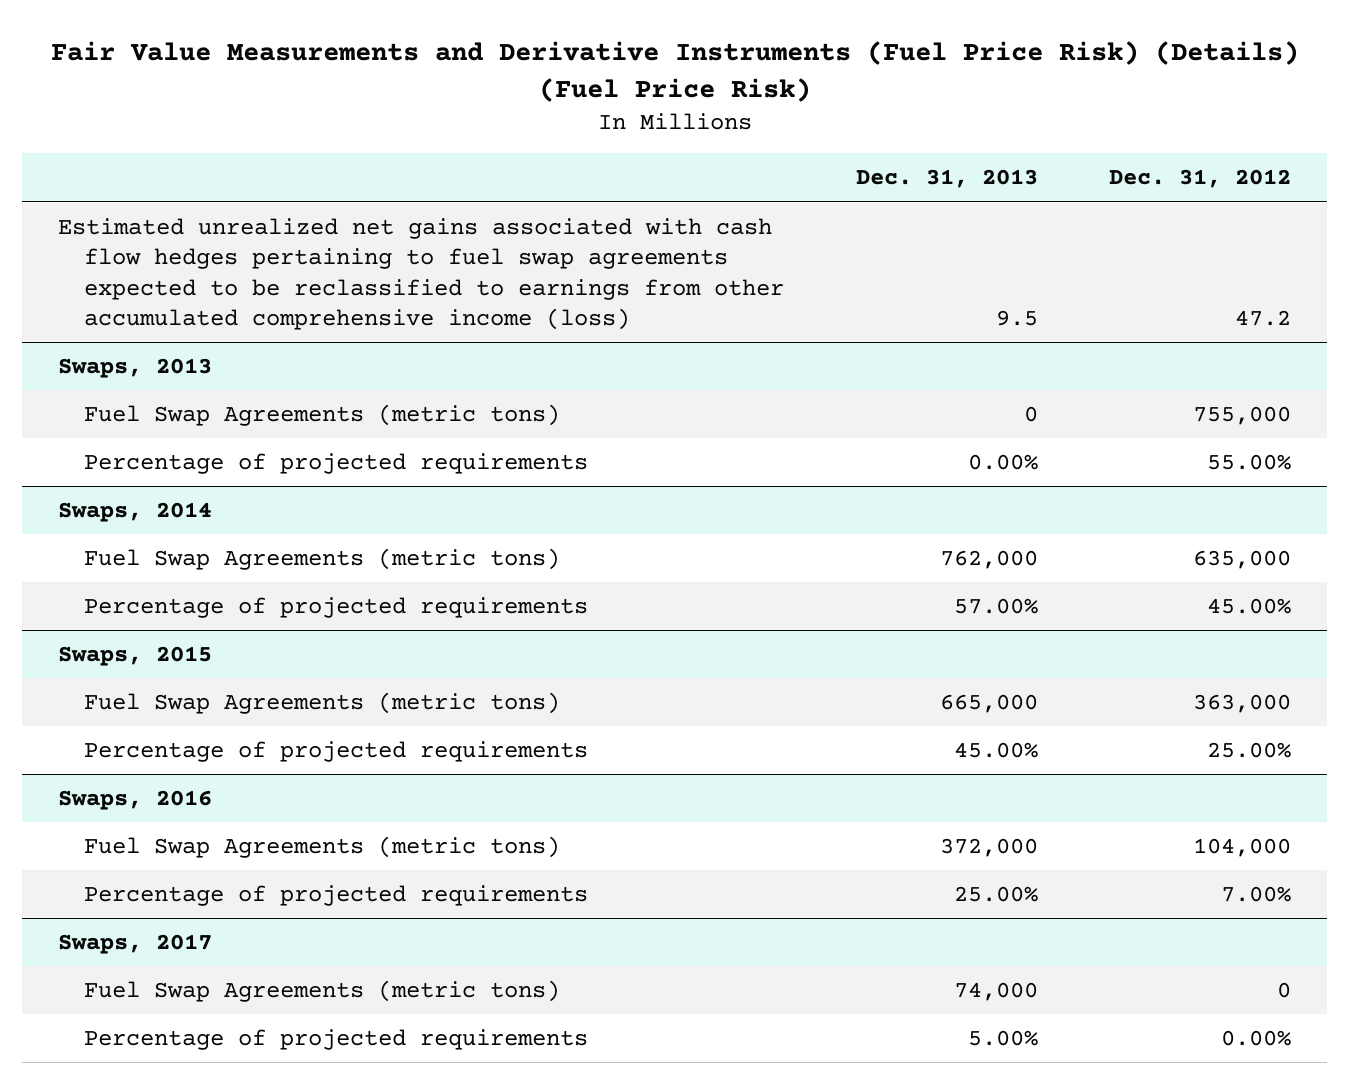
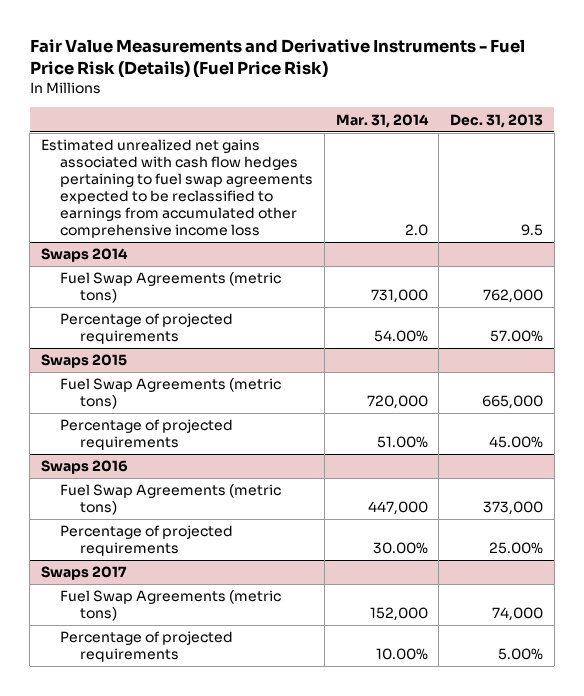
[50,40,1299,102] Fair Value Measurements and Derivative Instruments (Fuel Price Risk) (Details) (Fuel Price Risk) -> [29,38,525,78] Fair Value Measurements and Derivative Instruments - Fuel Price Risk (Details) (Fuel Price Risk)
[1109,169,1292,189] Dec. 31, 2012 -> none
none -> [335,113,429,128] Mar. 31, 2014
[58,358,213,379] Swaps, 2013 -> none
[84,404,561,427] Fuel Swap Agreements (metric tons) -> none
[84,453,589,475] Percentage of projected requirements -> none
[58,218,785,330] Estimated unrealized net gains associated with cash flow hedges pertaining to fuel swap agreements expected to be reclassified to earnings from other accumulated comprehensive income (loss) -> [40,139,314,239] Estimated unrealized net gains associated with cash flow hedges pertaining to fuel swap agreements expected to be reclassified to earnings from accumulated other comprehensive income loss
[58,502,213,523] Swaps, 2014 -> [40,248,128,263] Swaps 2014
[58,646,213,667] Swaps, 2015 -> [40,354,127,369] Swaps 2015
[58,790,213,811] Swaps, 2016 -> [40,460,128,475] Swaps 2016
[939,838,1038,858] 372,000 -> [482,501,543,516] 373,000
[58,934,213,955] Swaps, 2017 -> [40,566,127,581] Swaps 2017

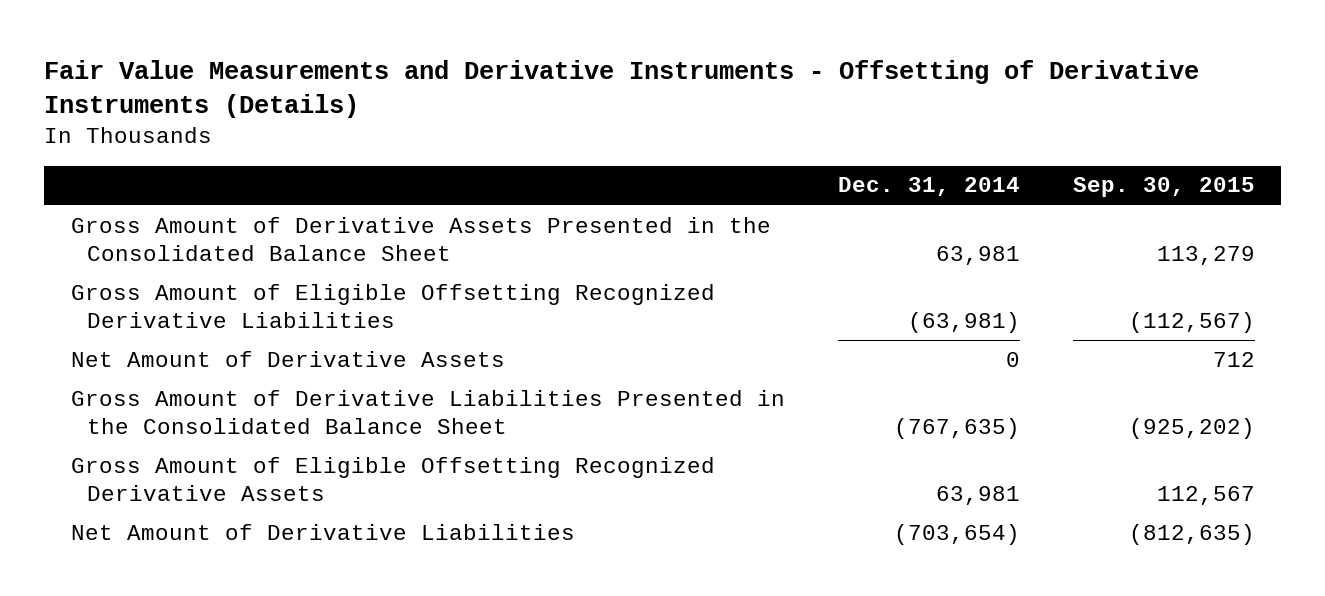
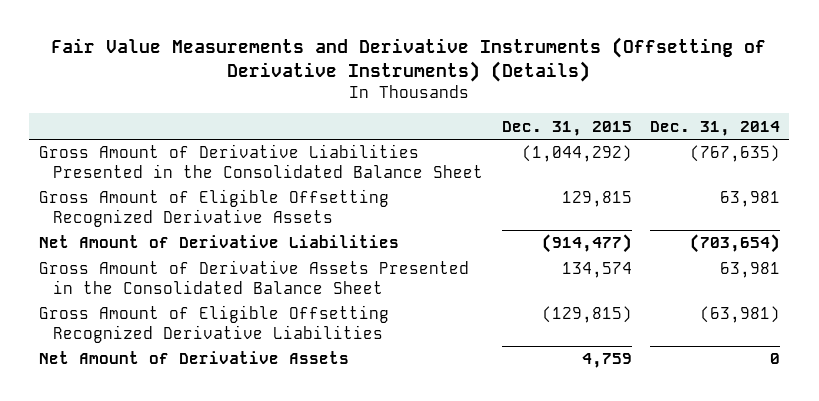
[44,59,1200,119] Fair Value Measurements and Derivative Instruments - Offsetting of Derivative Instruments (Details) -> [51,37,767,83] Fair Value Measurements and Derivative Instruments (Offsetting of Derivative Instruments) (Details)
[1072,177,1255,198] Sep. 30, 2015 -> none
none -> [501,120,632,136] Dec. 31, 2015
[70,216,771,261] Gross Amount of Derivative Assets Presented in the Consolidated Balance Sheet -> [38,260,469,294] Gross Amount of Derivative Assets Presented in the Consolidated Balance Sheet
[70,283,715,328] Gross Amount of Eligible Offsetting Recognized Derivative Liabilities -> [38,305,389,343] Gross Amount of Eligible Offsetting Recognized Derivative Liabilities
[70,350,505,367] Net Amount of Derivative Assets -> [38,351,349,365] Net Amount of Derivative Assets

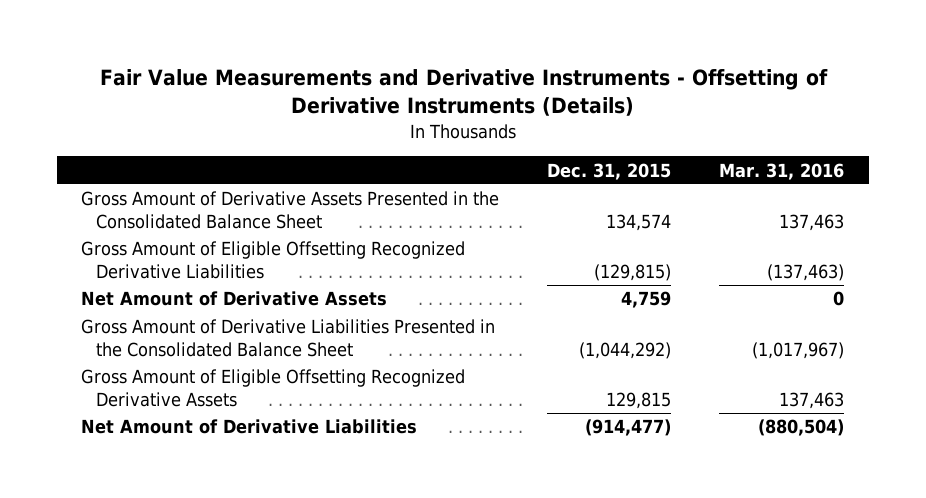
[51,37,767,83] Fair Value Measurements and Derivative Instruments (Offsetting of Derivative Instruments) (Details) -> [99,69,828,117] Fair Value Measurements and Derivative Instruments - Offsetting of Derivative Instruments (Details)
[650,120,781,136] Dec. 31, 2014 -> none
none -> [719,162,845,180] Mar. 31, 2016
[38,144,483,178] Gross Amount of Derivative Liabilities Presented in the Consolidated Balance Sheet -> [81,319,496,357] Gross Amount of Derivative Liabilities Presented in the Consolidated Balance Sheet
[38,189,389,227] Gross Amount of Eligible Offsetting Recognized Derivative Assets -> [81,369,466,407] Gross Amount of Eligible Offsetting Recognized Derivative Assets
[38,235,399,249] Net Amount of Derivative Liabilities -> [81,419,418,435] Net Amount of Derivative Liabilities

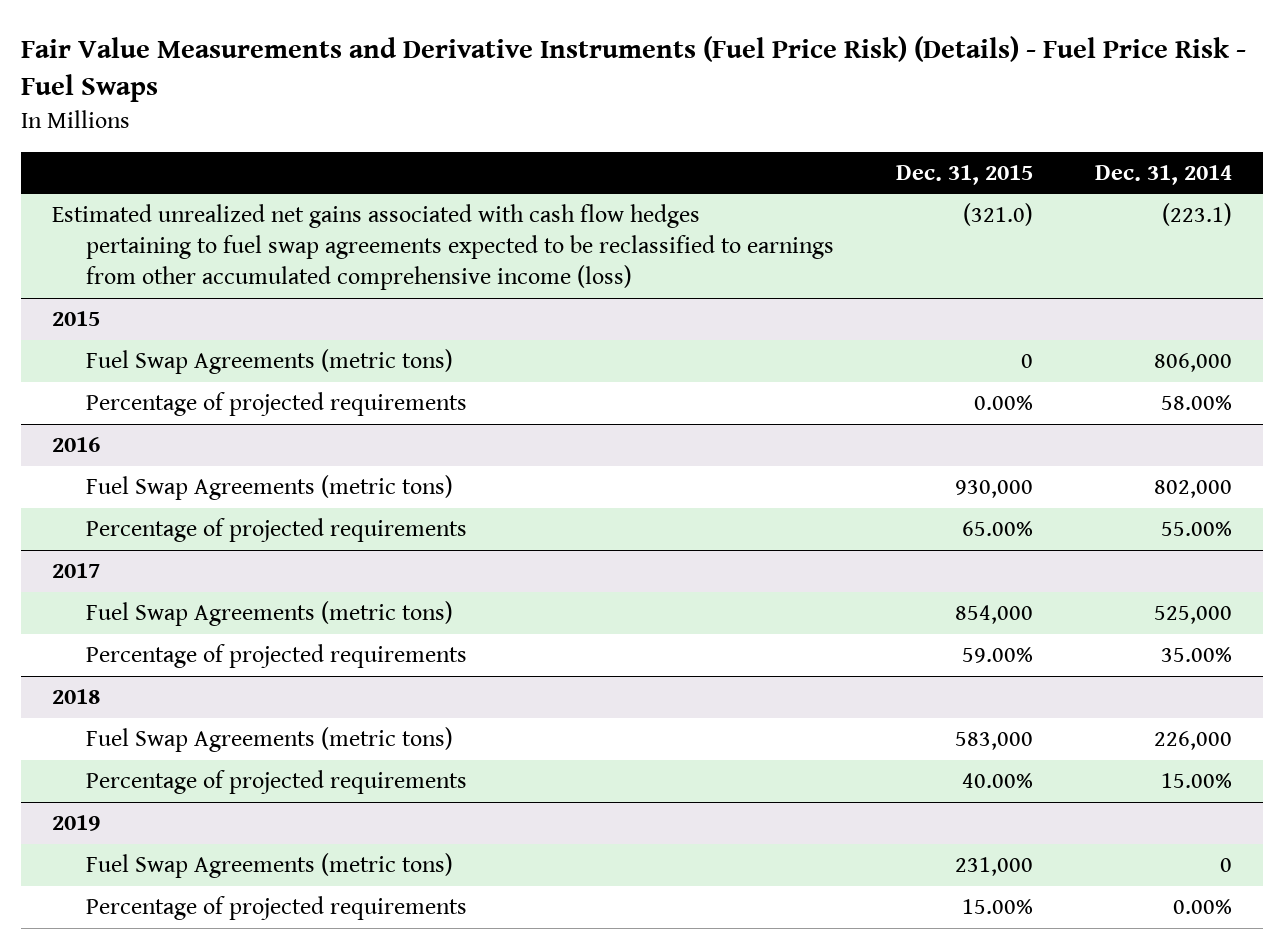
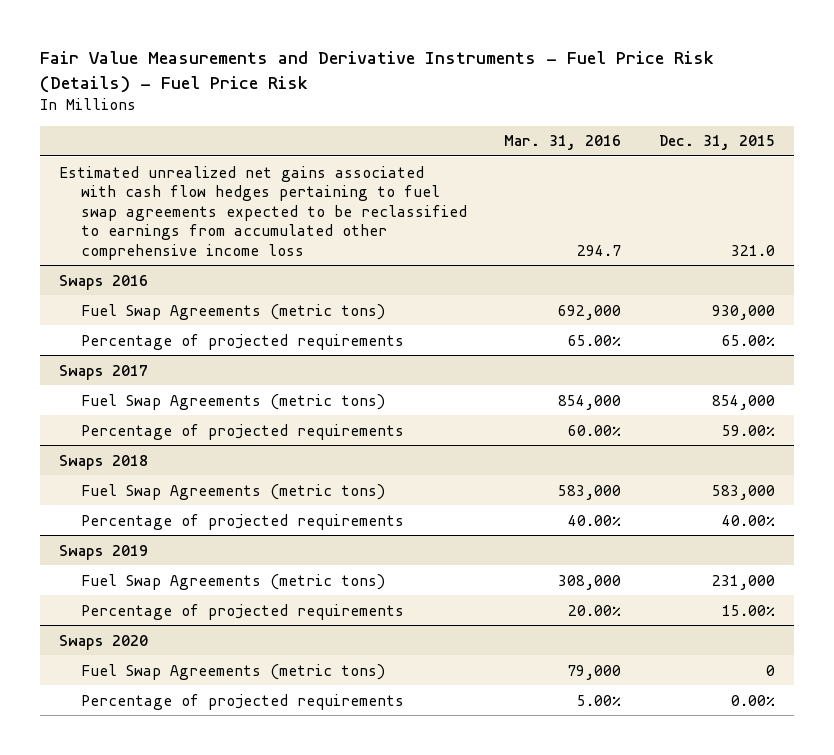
[20,36,1246,103] Fair Value Measurements and Derivative Instruments (Fuel Price Risk) (Details) - Fuel Price Risk - Fuel Swaps -> [40,51,715,93] Fair Value Measurements and Derivative Instruments - Fuel Price Risk (Details) - Fuel Price Risk
[1094,164,1232,185] Dec. 31, 2014 -> none
none -> [504,135,622,151] Mar. 31, 2016
[86,349,454,375] Fuel Swap Agreements (metric tons) -> none
[86,392,468,417] Percentage of projected requirements -> none
[51,437,100,453] 2016 -> none
[51,204,835,291] Estimated unrealized net gains associated with cash flow hedges pertaining to fuel swap agreements expected to be reclassified to earnings from other accumulated comprehensive income (loss) -> [58,165,467,260] Estimated unrealized net gains associated with cash flow hedges pertaining to fuel swap agreements expected to be reclassified to earnings from accumulated other comprehensive income loss
[962,203,1033,227] (321.0) -> [731,244,776,256] 321.0
[51,311,100,327] 2015 -> [58,274,148,290] Swaps 2016
[51,563,100,579] 2017 -> [58,364,148,380] Swaps 2017
[51,689,100,705] 2018 -> [58,454,148,470] Swaps 2018
[51,815,100,832] 2019 -> [58,544,148,560] Swaps 2019
none -> [58,634,148,650] Swaps 2020
none -> [80,663,385,680] Fuel Swap Agreements (metric tons)
none -> [80,693,404,710] Percentage of projected requirements

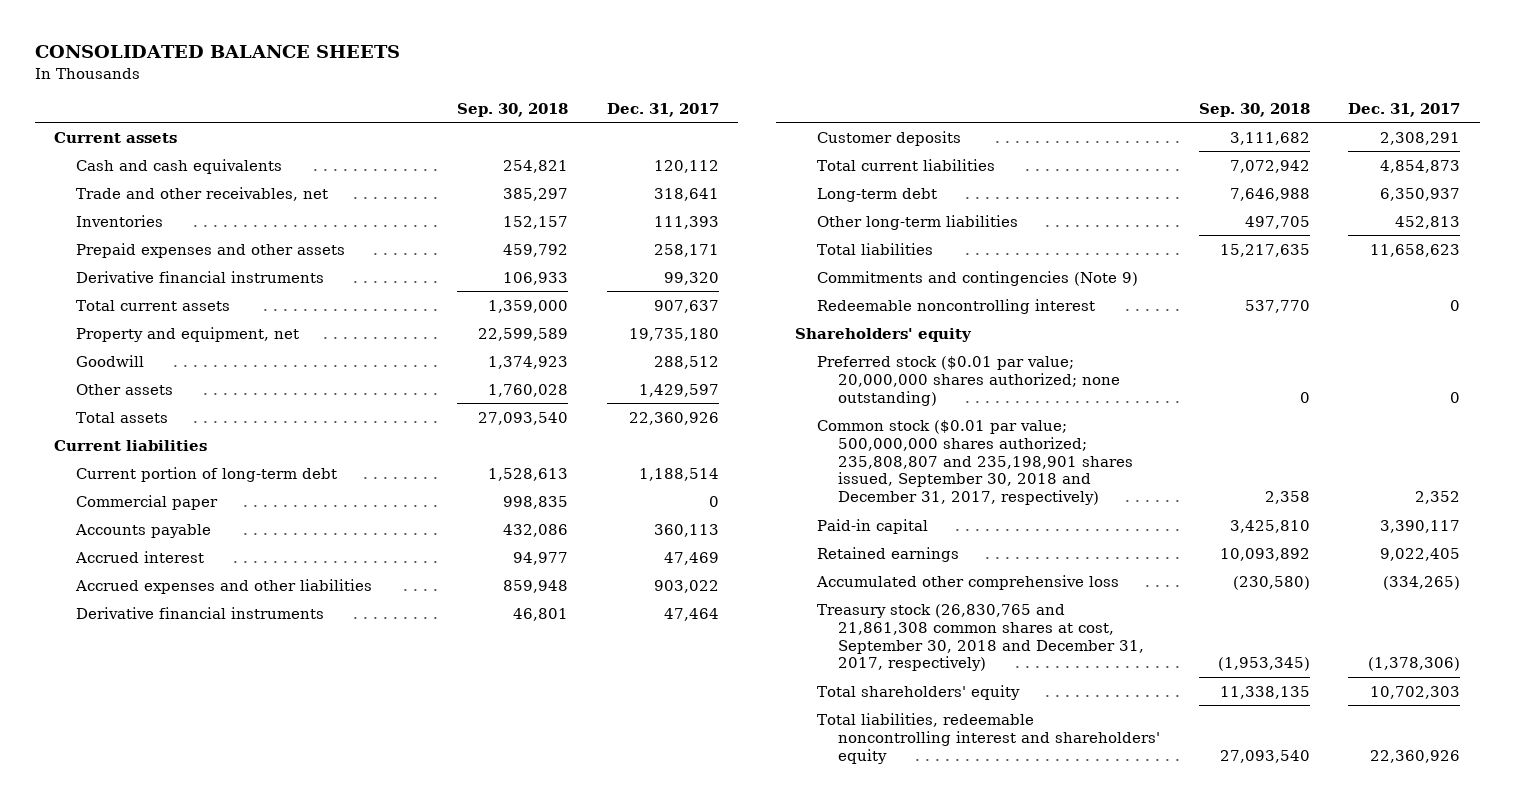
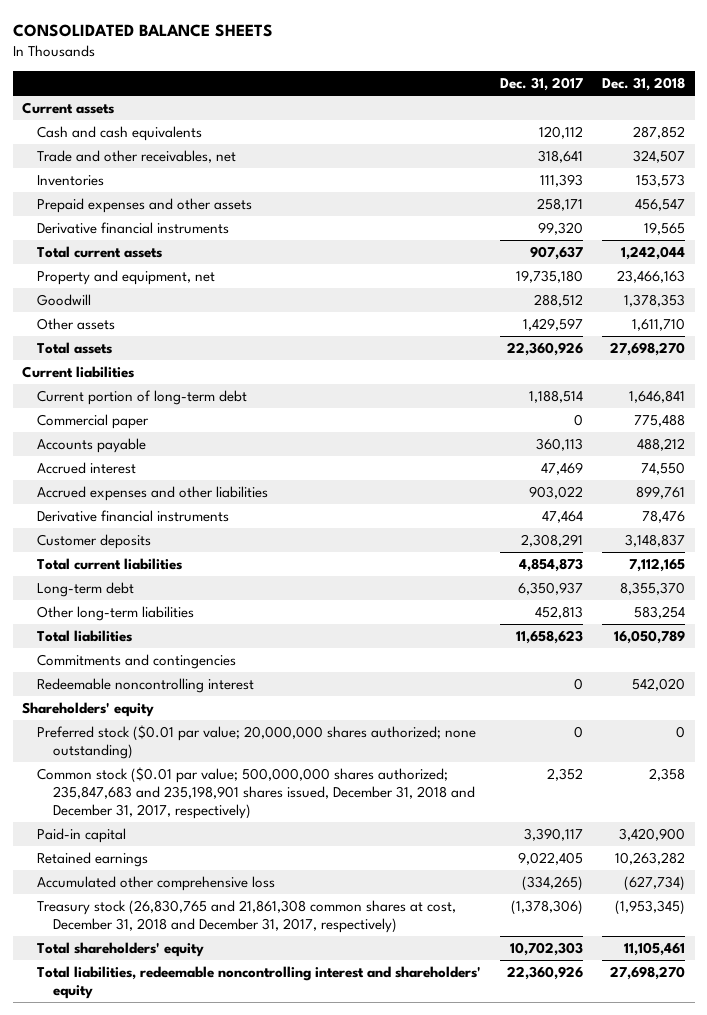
[457,102,569,117] Sep. 30, 2018 -> none
none -> [602,77,686,92] Dec. 31, 2018
[816,270,1138,286] Commitments and contingencies (Note 9) -> [37,654,237,670] Commitments and contingencies
[816,419,1134,506] Common stock ($0.01 par value; 500,000,000 shares authorized; 235,808,807 and 235,198,901 shares issued, September 30, 2018 and December 31, 2017, respectively) -> [37,767,475,819] Common stock ($0.01 par value; 500,000,000 shares authorized; 235,847,683 and 235,198,901 shares issued, December 31, 2018 and December 31, 2017, respectively)
[816,603,1145,672] Treasury stock (26,830,765 and 21,861,308 common shares at cost, September 30, 2018 and December 31, 2017, respectively) -> [37,900,457,934] Treasury stock (26,830,765 and 21,861,308 common shares at cost, December 31, 2018 and December 31, 2017, respectively)

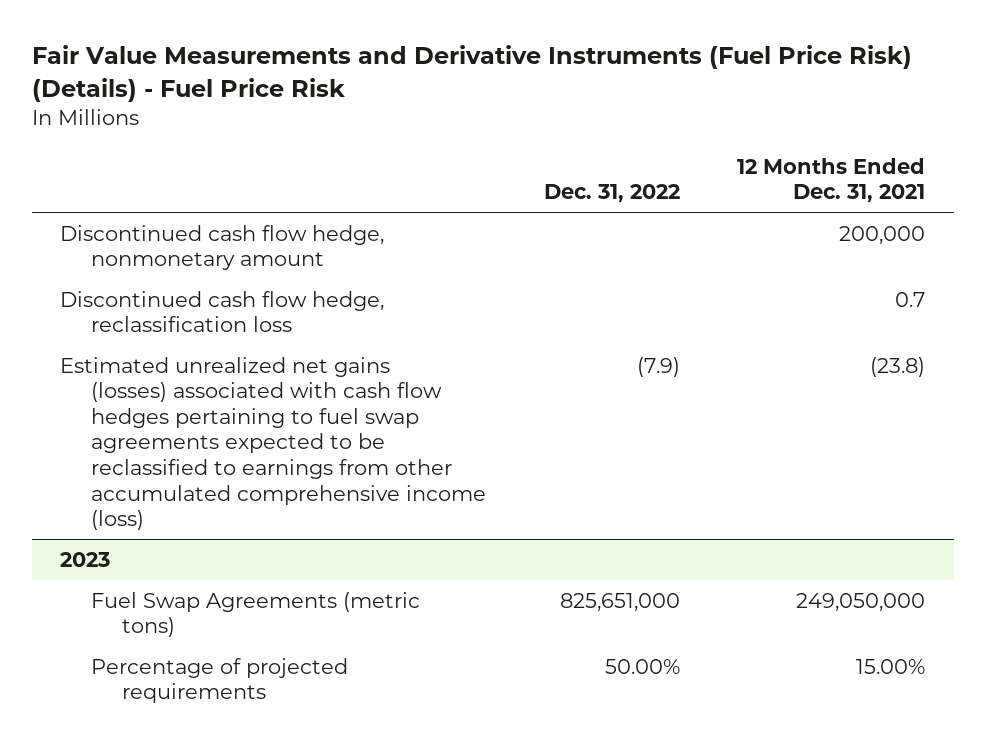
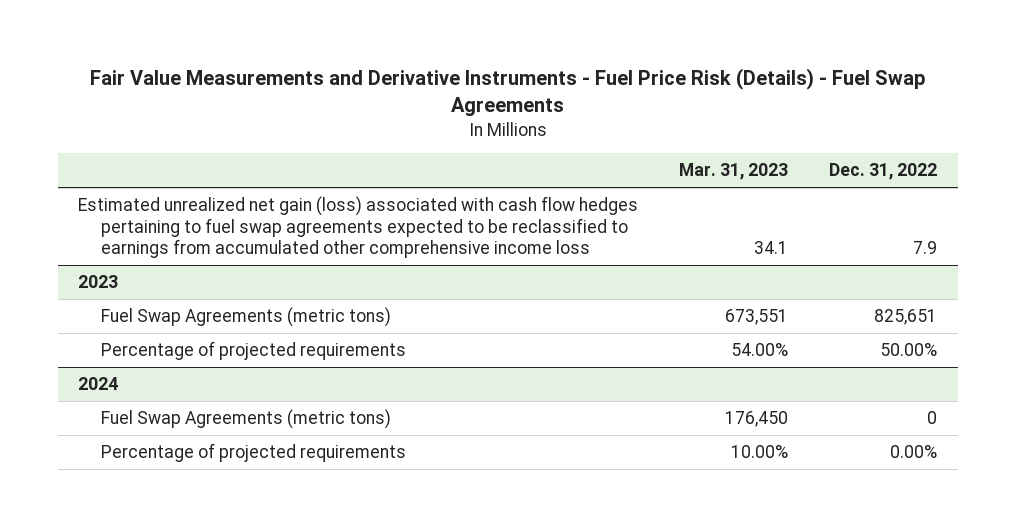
[31,45,912,102] Fair Value Measurements and Derivative Instruments (Fuel Price Risk) (Details) - Fuel Price Risk -> [89,67,925,117] Fair Value Measurements and Derivative Instruments - Fuel Price Risk (Details) - Fuel Swap Agreements
[736,157,925,204] 12 Months Ended Dec. 31, 2021 -> none
none -> [679,163,789,181] Mar. 31, 2023
[60,224,385,271] Discontinued cash flow hedge, nonmonetary amount -> none
[60,290,385,333] Discontinued cash flow hedge, reclassification loss -> none
[60,356,487,531] Estimated unrealized net gains (losses) associated with cash flow hedges pertaining to fuel swap agreements expected to be reclassified to earnings from other accumulated comprehensive income (loss) -> [78,196,639,258] Estimated unrealized net gain (loss) associated with cash flow hedges pertaining to fuel swap agreements expected to be reclassified to earnings from accumulated other comprehensive income loss
[636,356,680,377] (7.9) -> [913,240,938,254] 7.9
[559,592,680,612] 825,651,000 -> [874,309,938,326] 825,651
none -> [78,377,119,391] 2024
none -> [100,409,391,430] Fuel Swap Agreements (metric tons)
none -> [100,443,406,463] Percentage of projected requirements

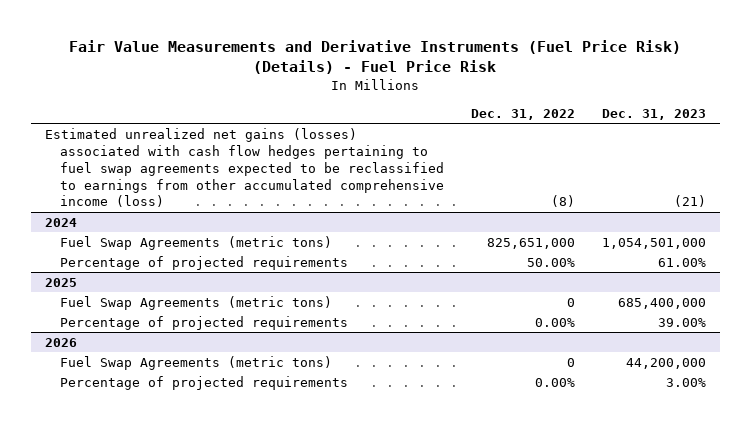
[89,67,925,117] Fair Value Measurements and Derivative Instruments - Fuel Price Risk (Details) - Fuel Swap Agreements -> [69,39,682,75] Fair Value Measurements and Derivative Instruments (Fuel Price Risk) (Details) - Fuel Price Risk
[679,163,789,181] Mar. 31, 2023 -> none
none -> [602,108,707,120] Dec. 31, 2023
[78,275,119,289] 2023 -> none
[100,307,391,328] Fuel Swap Agreements (metric tons) -> none
[100,341,406,361] Percentage of projected requirements -> none
[78,196,639,258] Estimated unrealized net gain (loss) associated with cash flow hedges pertaining to fuel swap agreements expected to be reclassified to earnings from accumulated other comprehensive income loss -> [44,127,445,208] Estimated unrealized net gains (losses) associated with cash flow hedges pertaining to fuel swap agreements expected to be reclassified to earnings from other accumulated comprehensive income (loss)
[913,240,938,254] 7.9 -> [551,195,576,208] (8)
none -> [60,235,333,250] Fuel Swap Agreements (metric tons)
none -> [60,255,349,270] Percentage of projected requirements
none -> [44,277,77,287] 2025
none -> [44,337,77,347] 2026
none -> [60,355,333,370] Fuel Swap Agreements (metric tons)
none -> [60,375,349,390] Percentage of projected requirements

